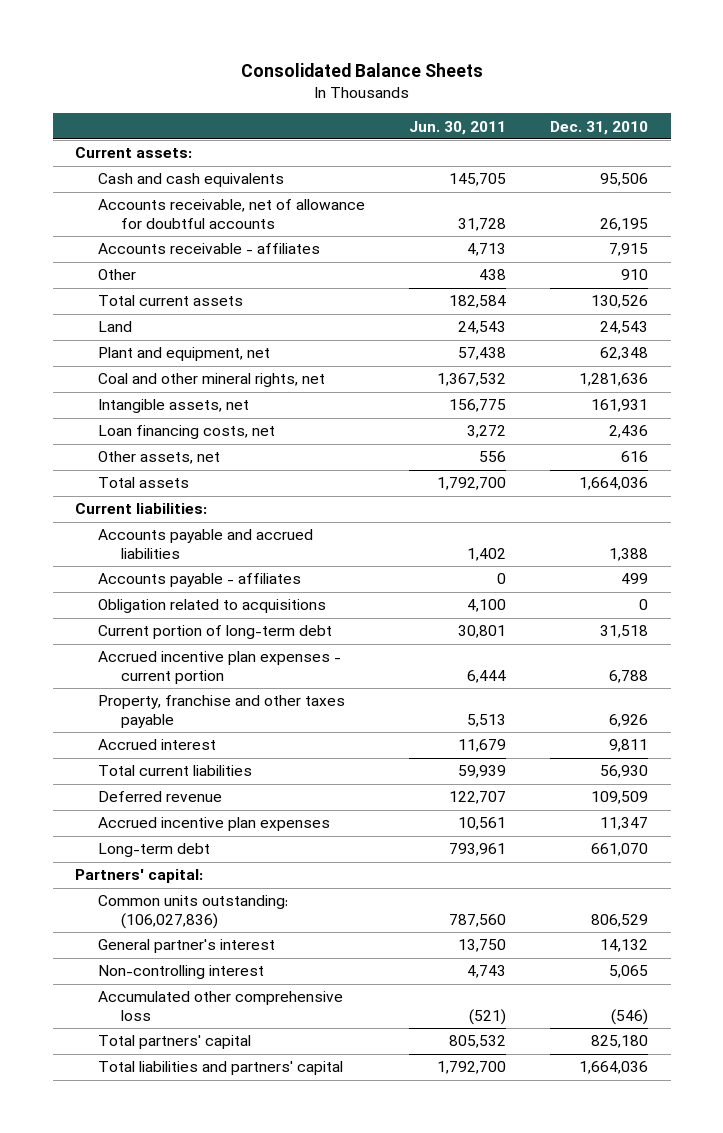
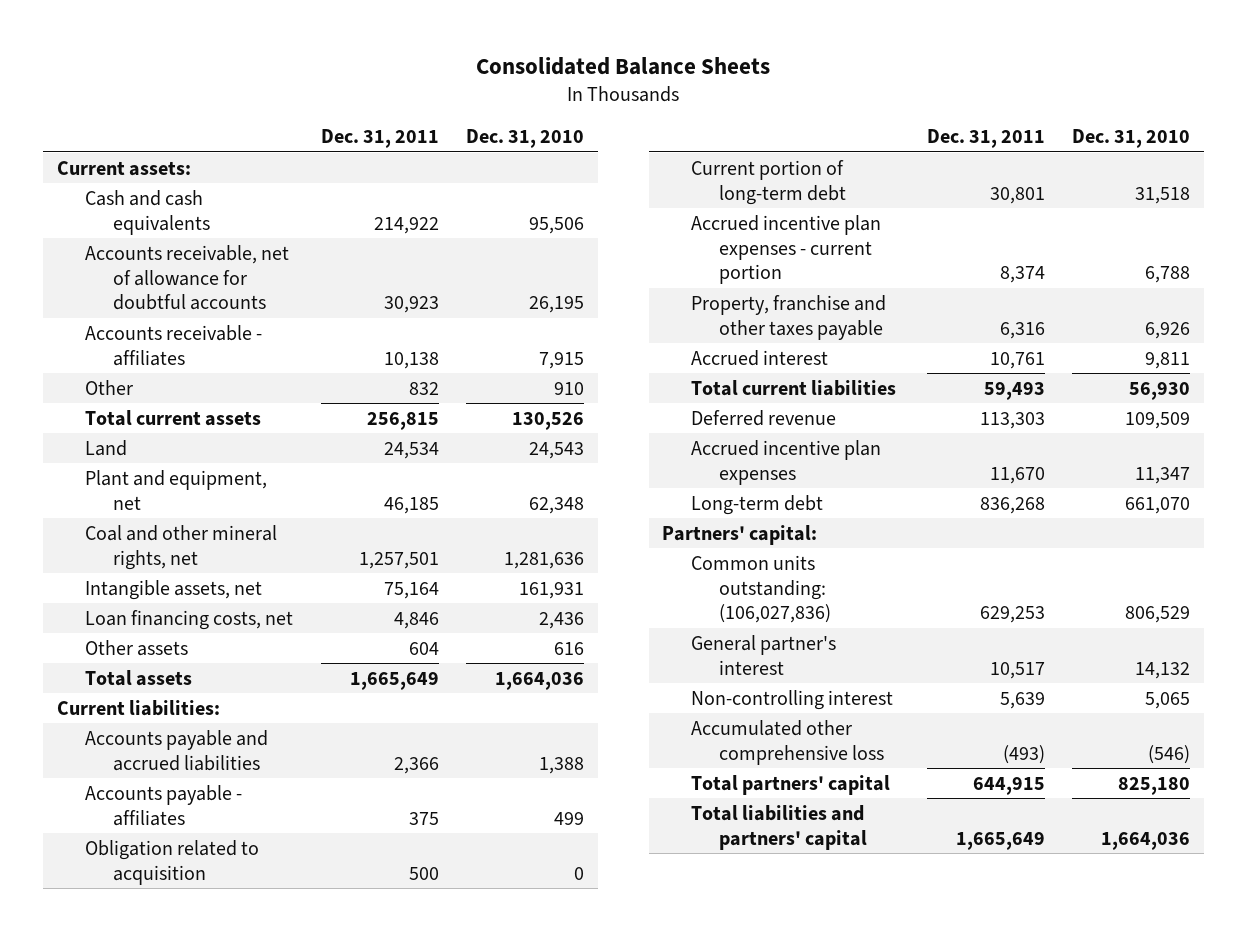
[409,120,507,135] Jun. 30, 2011 -> none
none -> [320,129,439,149] Dec. 31, 2011
[97,451,220,465] Other assets, net -> [84,639,188,656] Other assets
[97,599,326,614] Obligation related to acquisitions -> [84,839,259,885] Obligation related to acquisition

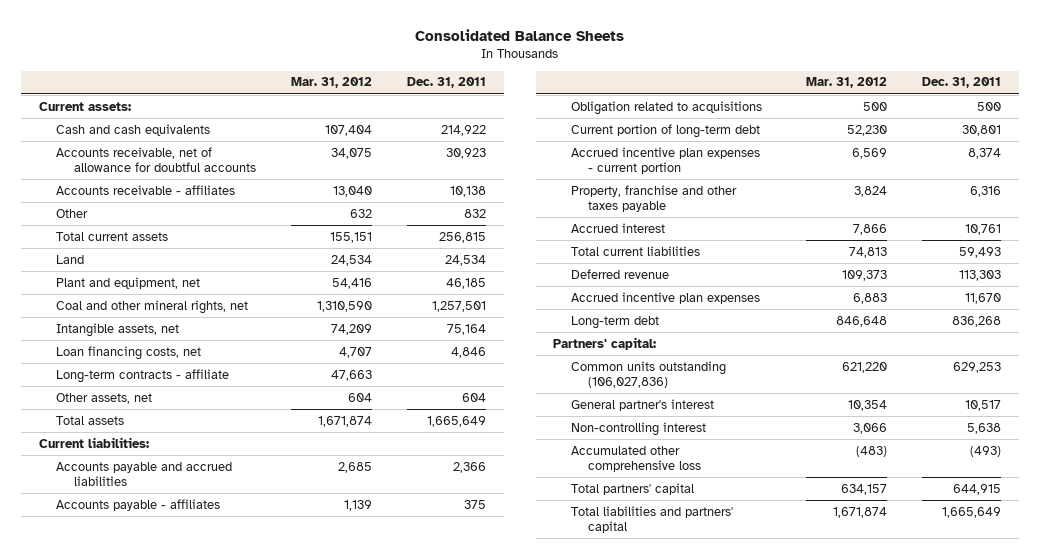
[466,129,585,149] Dec. 31, 2010 -> none
none -> [291,77,373,89] Mar. 31, 2012
none -> [56,368,230,383] Long-term contracts - affiliate
[84,639,188,656] Other assets -> [56,392,153,404] Other assets, net
[84,839,259,885] Obligation related to acquisition -> [570,100,762,115] Obligation related to acquisitions
[690,554,832,624] Common units outstanding: (106,027,836) -> [570,360,726,388] Common units outstanding (106,027,836)
[999,691,1045,709] 5,639 -> [966,422,1001,434] 5,638

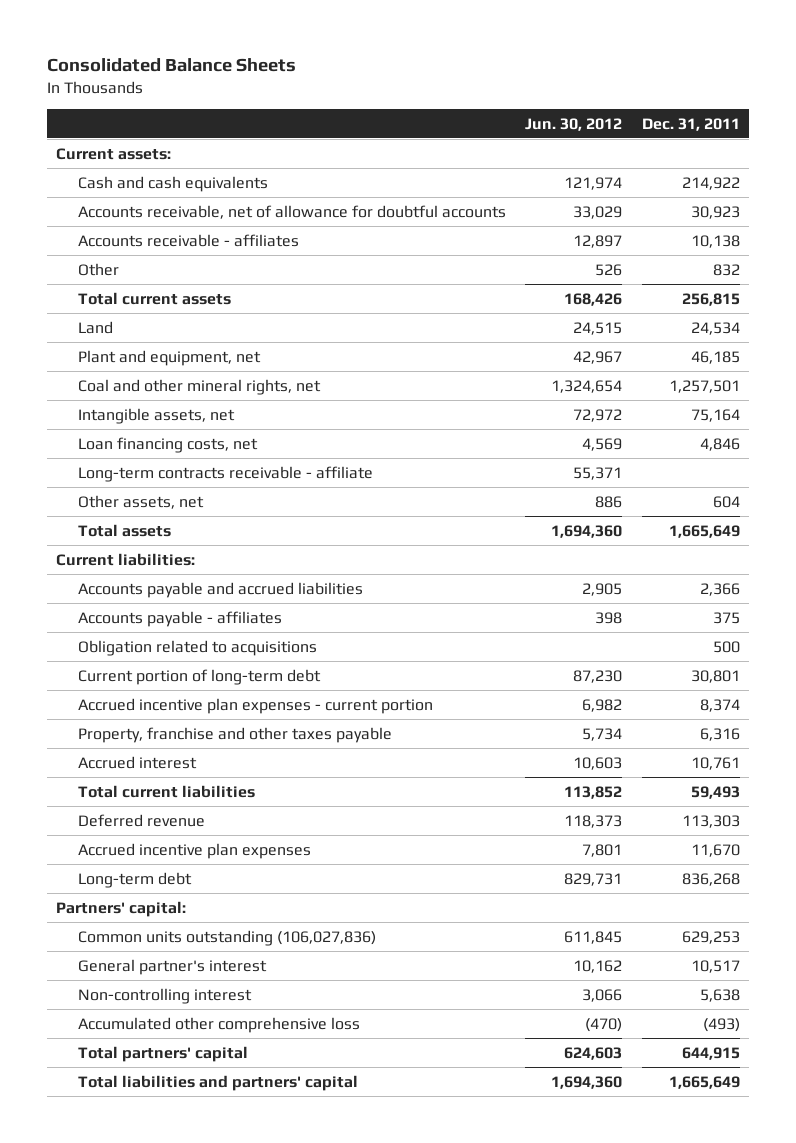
[291,77,373,89] Mar. 31, 2012 -> none
none -> [525,117,623,131] Jun. 30, 2012
[56,368,230,383] Long-term contracts - affiliate -> [77,465,373,482] Long-term contracts receivable - affiliate

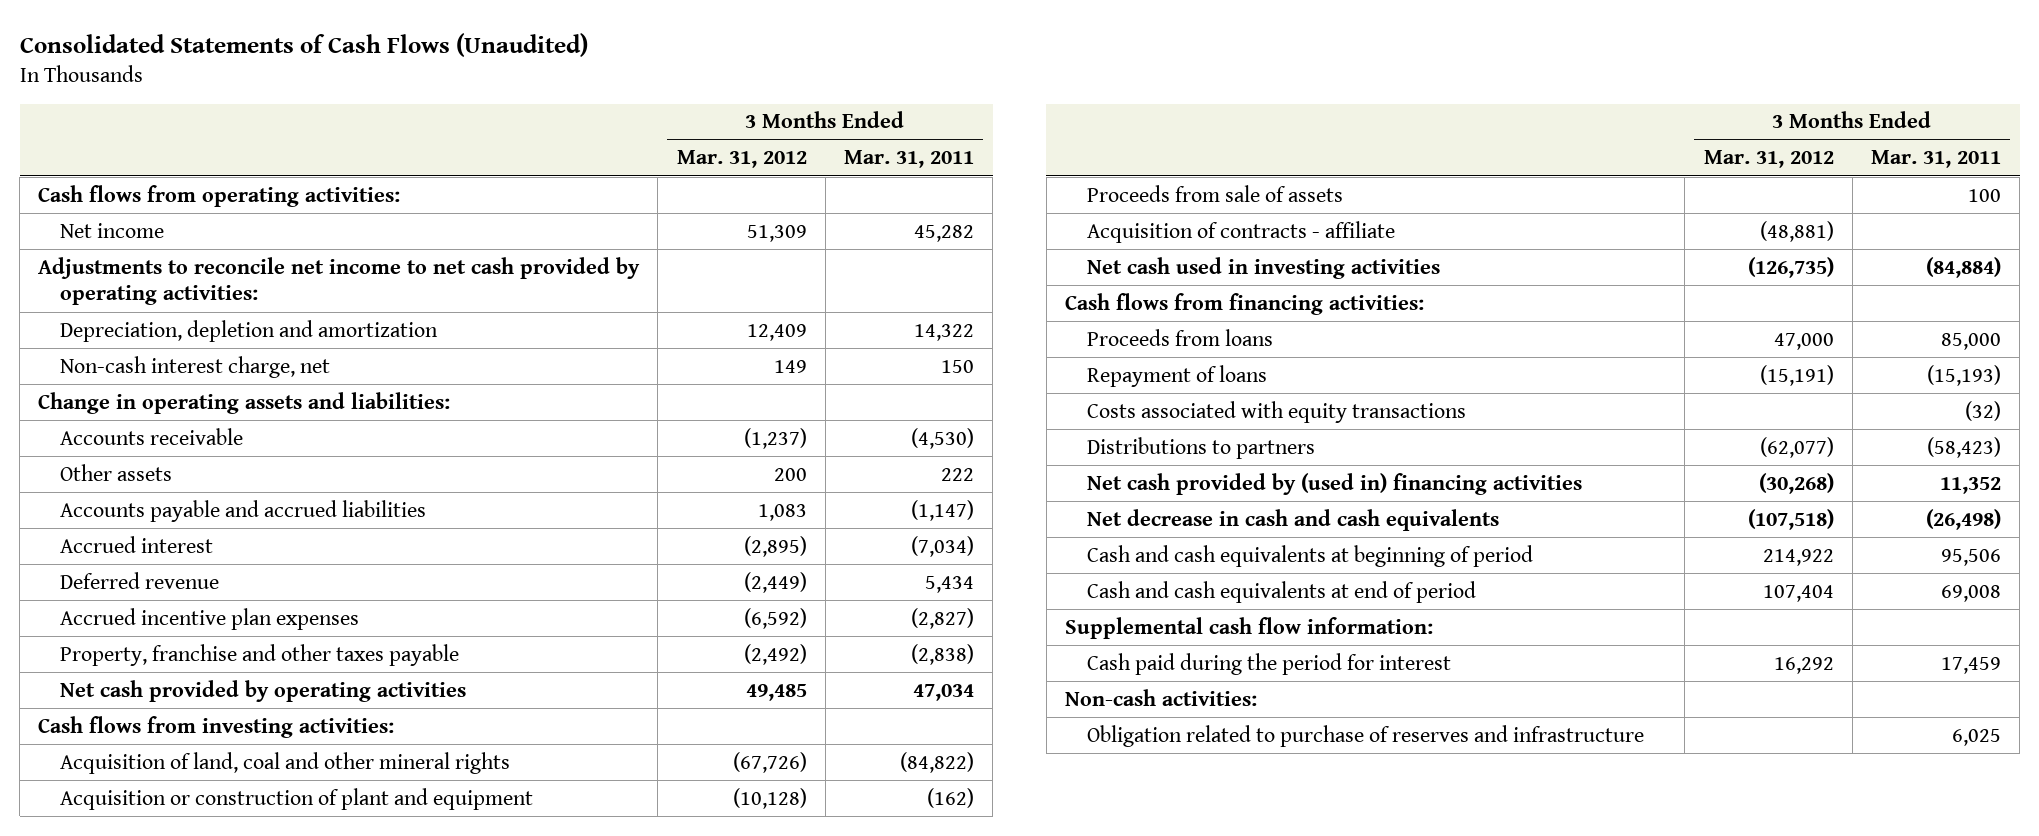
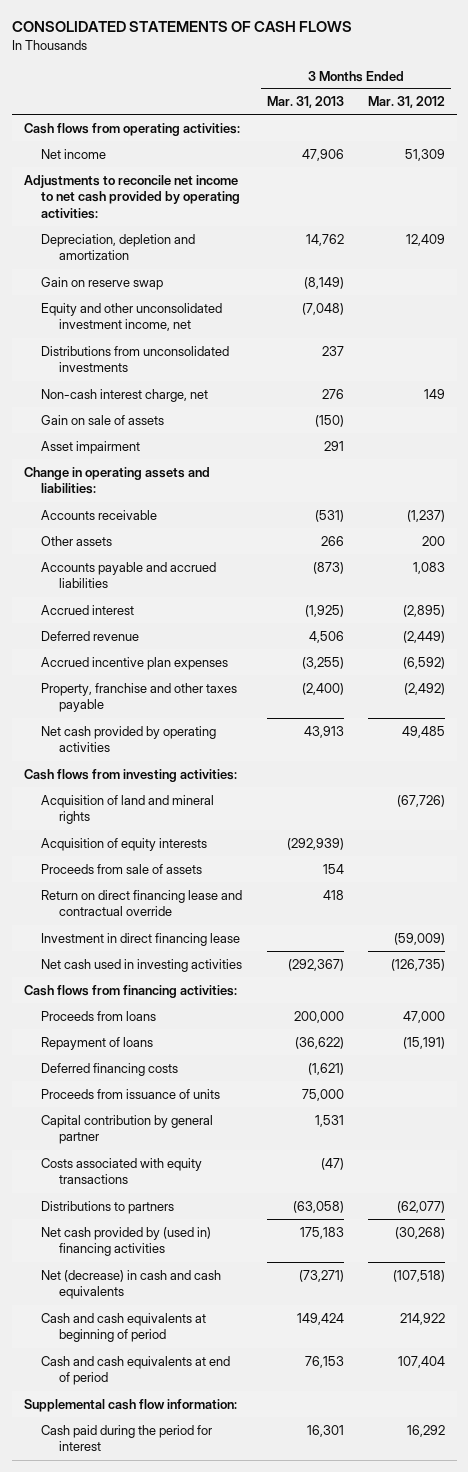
[19,33,588,58] Consolidated Statements of Cash Flows (Unaudited) -> [11,21,352,33] CONSOLIDATED STATEMENTS OF CASH FLOWS
[844,150,975,169] Mar. 31, 2011 -> none
none -> [266,96,344,109] Mar. 31, 2013
none -> [41,276,164,290] Gain on reserve swap
none -> [41,302,223,332] Equity and other unconsolidated investment income, net
none -> [41,345,230,373] Distributions from unconsolidated investments
none -> [41,414,165,425] Gain on sale of assets
none -> [41,440,141,454] Asset impairment
[60,787,534,810] Acquisition or construction of plant and equipment -> none
[60,751,511,774] Acquisition of land, coal and other mineral rights -> [41,794,215,825] Acquisition of land and mineral rights
none -> [41,837,208,851] Acquisition of equity interests
[1087,220,1396,243] Acquisition of contracts - affiliate -> none
none -> [41,889,243,917] Return on direct financing lease and contractual override
none -> [41,932,241,946] Investment in direct financing lease
none -> [41,1062,179,1076] Deferred financing costs
none -> [41,1088,221,1099] Proceeds from issuance of units
none -> [41,1114,214,1145] Capital contribution by general partner
[1087,508,1500,531] Net decrease in cash and cash equivalents -> [41,1269,222,1300] Net (decrease) in cash and cash equivalents
[1065,688,1258,706] Non-cash activities: -> none
[1087,724,1645,747] Obligation related to purchase of reserves and infrastructure -> none

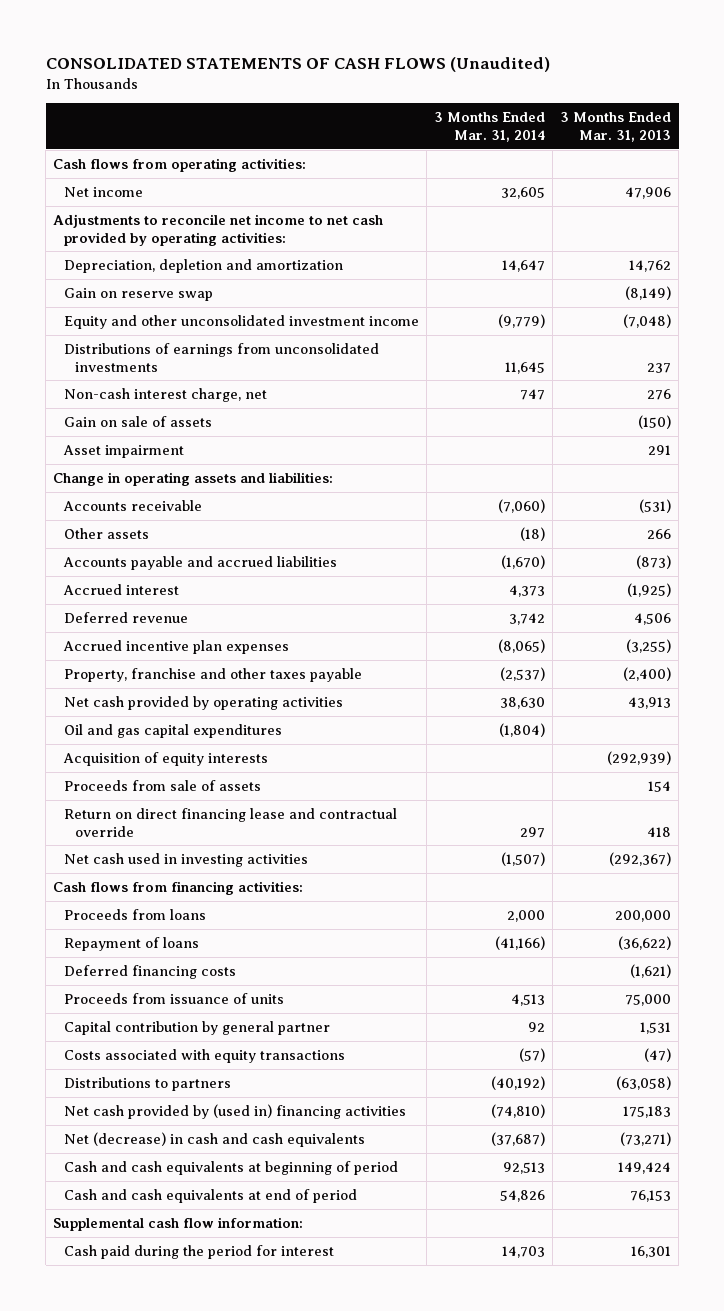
[11,21,352,33] CONSOLIDATED STATEMENTS OF CASH FLOWS -> [45,56,550,72] CONSOLIDATED STATEMENTS OF CASH FLOWS (Unaudited)
[367,96,445,109] Mar. 31, 2012 -> none
none -> [434,112,546,143] 3 Months Ended Mar. 31, 2014
[41,302,223,332] Equity and other unconsolidated investment income, net -> [64,314,420,329] Equity and other unconsolidated investment income
[41,345,230,373] Distributions from unconsolidated investments -> [64,342,380,372] Distributions of earnings from unconsolidated investments
[23,768,237,782] Cash flows from investing activities: -> none
[41,794,215,825] Acquisition of land and mineral rights -> none
none -> [64,723,283,738] Oil and gas capital expenditures
[41,932,241,946] Investment in direct financing lease -> none

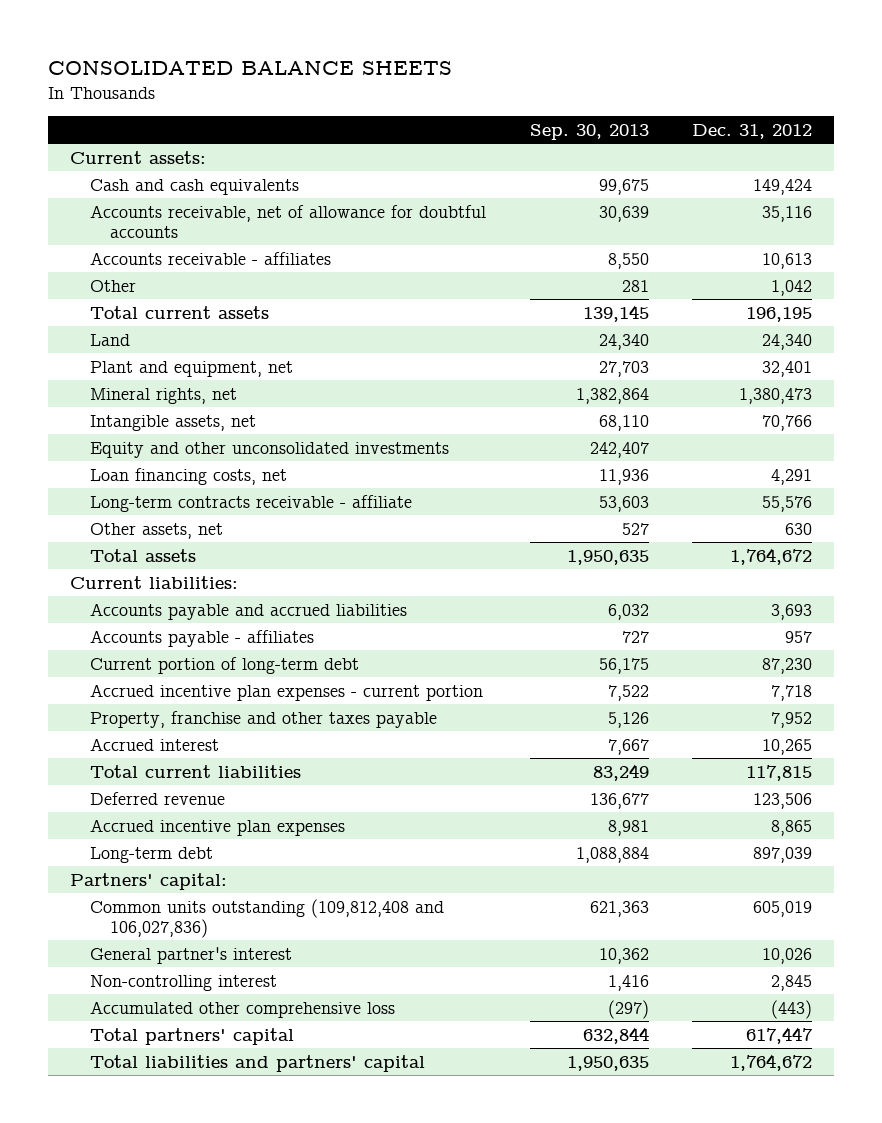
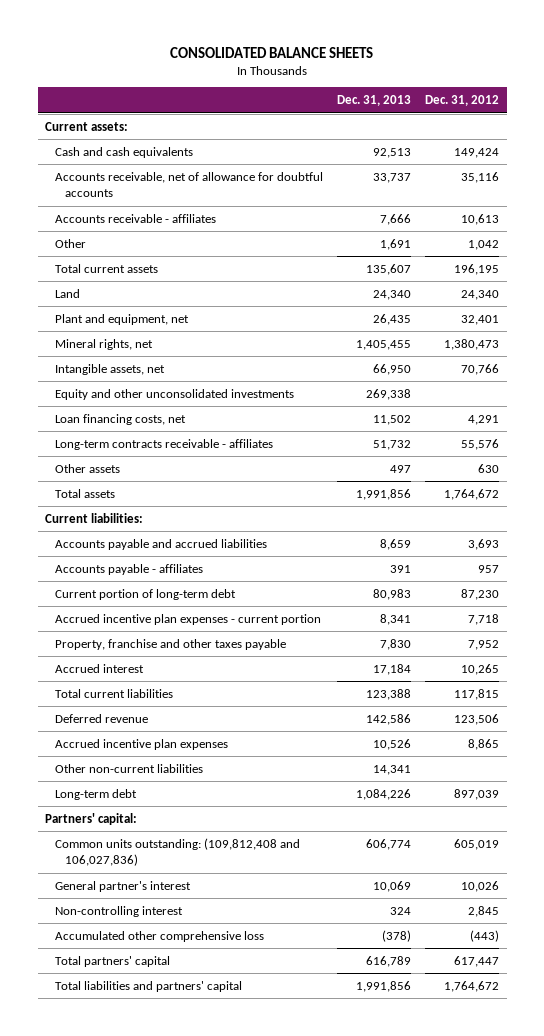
[529,124,649,141] Sep. 30, 2013 -> none
none -> [337,95,412,107] Dec. 31, 2013
[89,494,412,512] Long-term contracts receivable - affiliate -> [54,438,273,450] Long-term contracts receivable - affiliates
[89,522,223,539] Other assets, net -> [54,463,120,473] Other assets
none -> [54,763,203,773] Other non-current liabilities
[89,898,444,938] Common units outstanding (109,812,408 and 106,027,836) -> [54,837,300,867] Common units outstanding: (109,812,408 and 106,027,836)

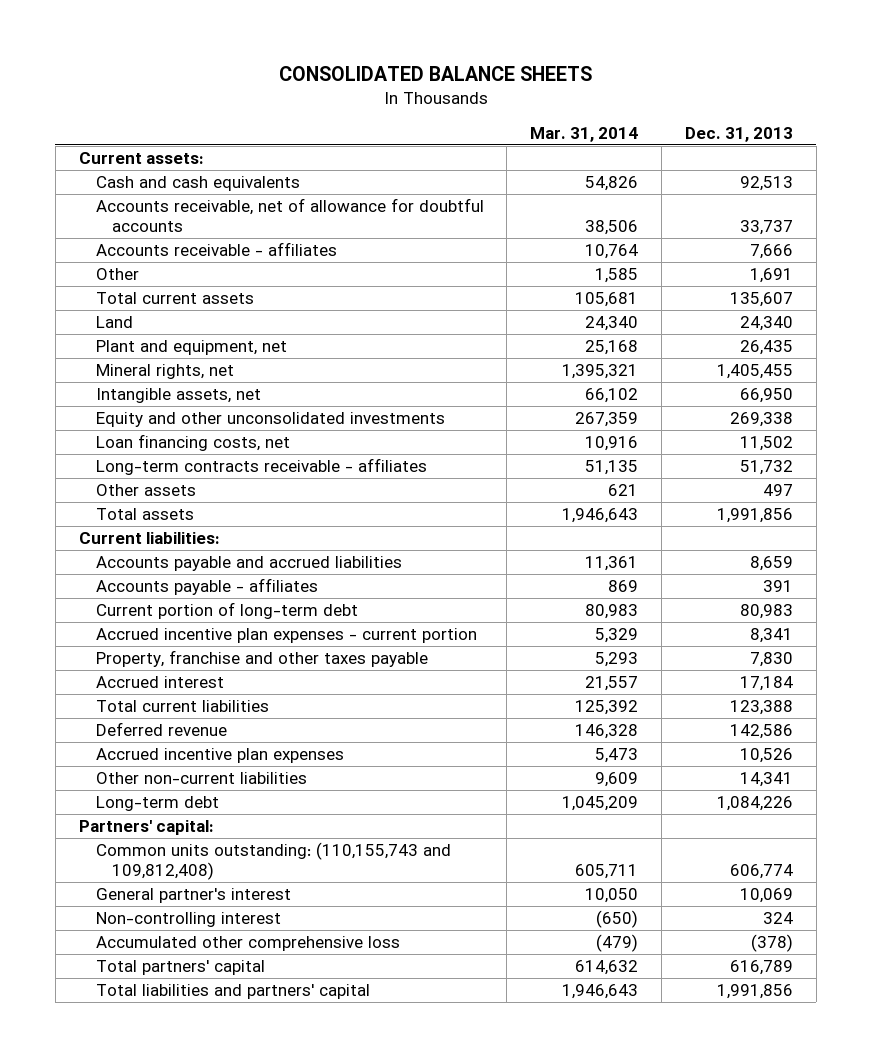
[425,95,500,107] Dec. 31, 2012 -> none
none -> [530,126,639,142] Mar. 31, 2014
[54,837,300,867] Common units outstanding: (109,812,408 and 106,027,836) -> [95,841,451,880] Common units outstanding: (110,155,743 and 109,812,408)

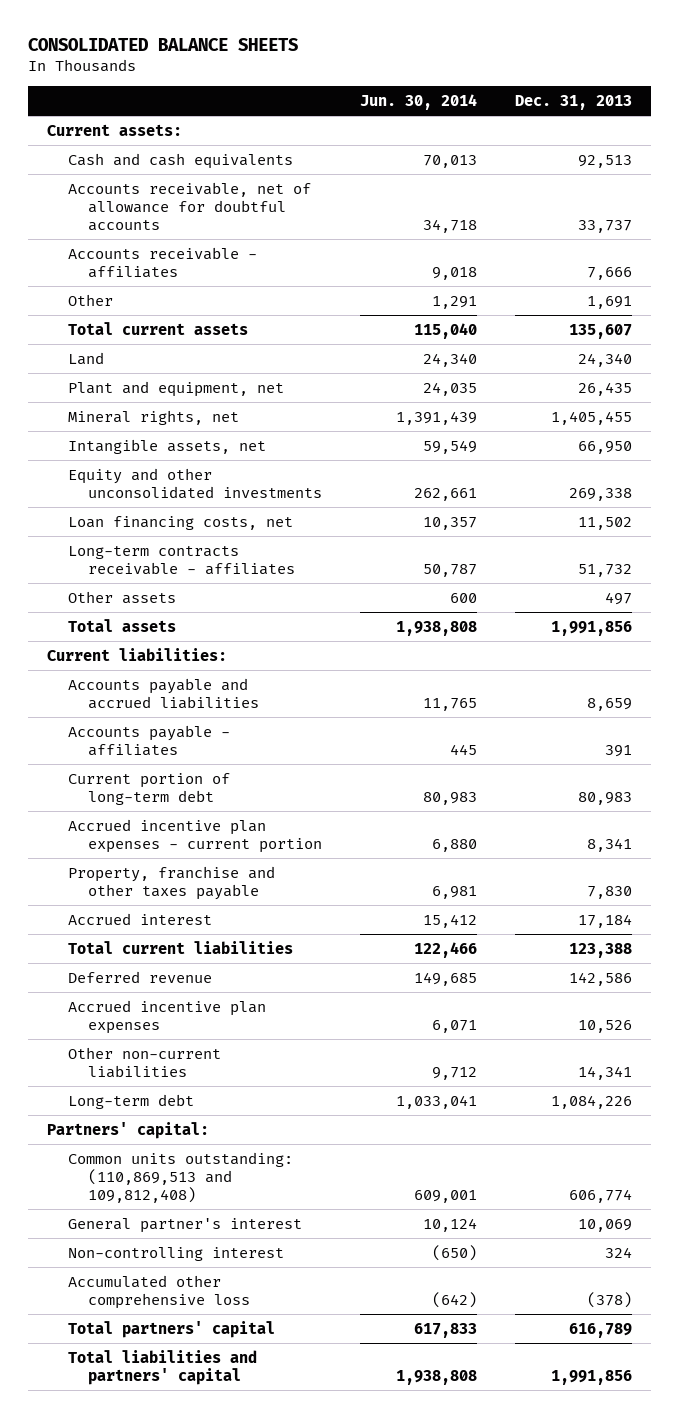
[530,126,639,142] Mar. 31, 2014 -> none
none -> [360,93,478,110] Jun. 30, 2014
[95,841,451,880] Common units outstanding: (110,155,743 and 109,812,408) -> [67,1151,293,1203] Common units outstanding: (110,869,513 and 109,812,408)

